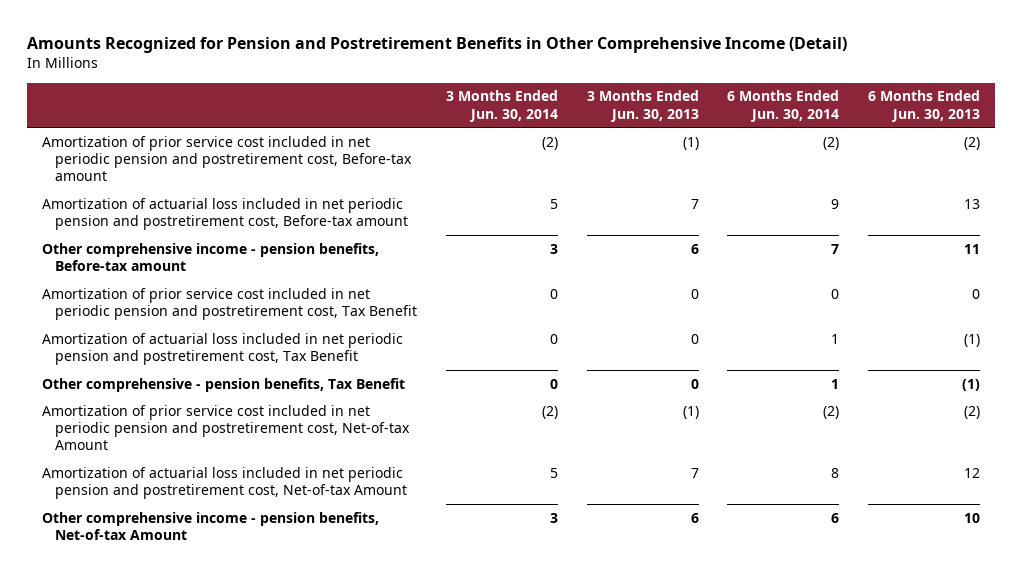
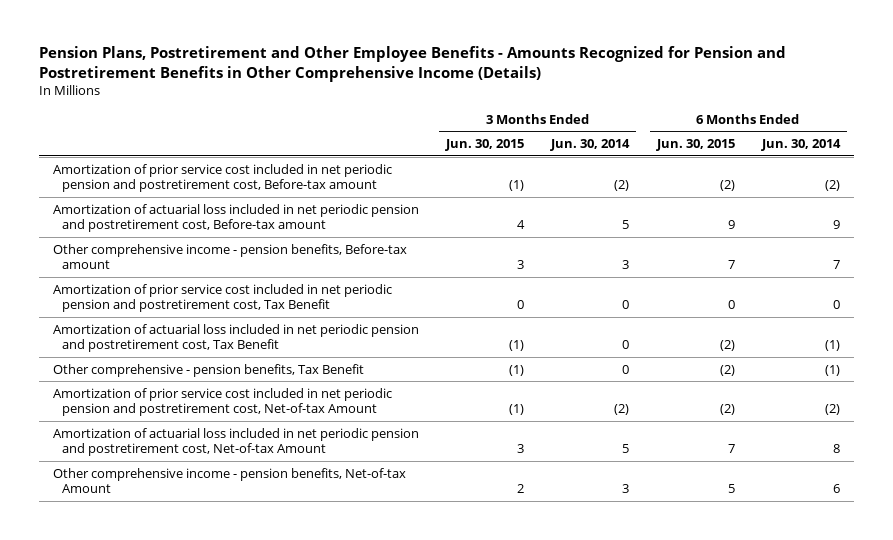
[27,37,848,54] Amounts Recognized for Pension and Postretirement Benefits in Other Comprehensive Income (Detail) -> [38,46,786,82] Pension Plans, Postretirement and Other Employee Benefits - Amounts Recognized for Pension and Postretirement Benefits in Other Comprehensive Income (Details)
[586,90,699,122] 3 Months Ended Jun. 30, 2013 -> none
[868,90,981,122] 6 Months Ended Jun. 30, 2013 -> none
none -> [444,139,524,152] Jun. 30, 2015
none -> [655,139,735,152] Jun. 30, 2015
[831,333,840,344] 1 -> [825,340,841,352] (1)
[831,378,840,389] 1 -> [825,364,841,376] (1)

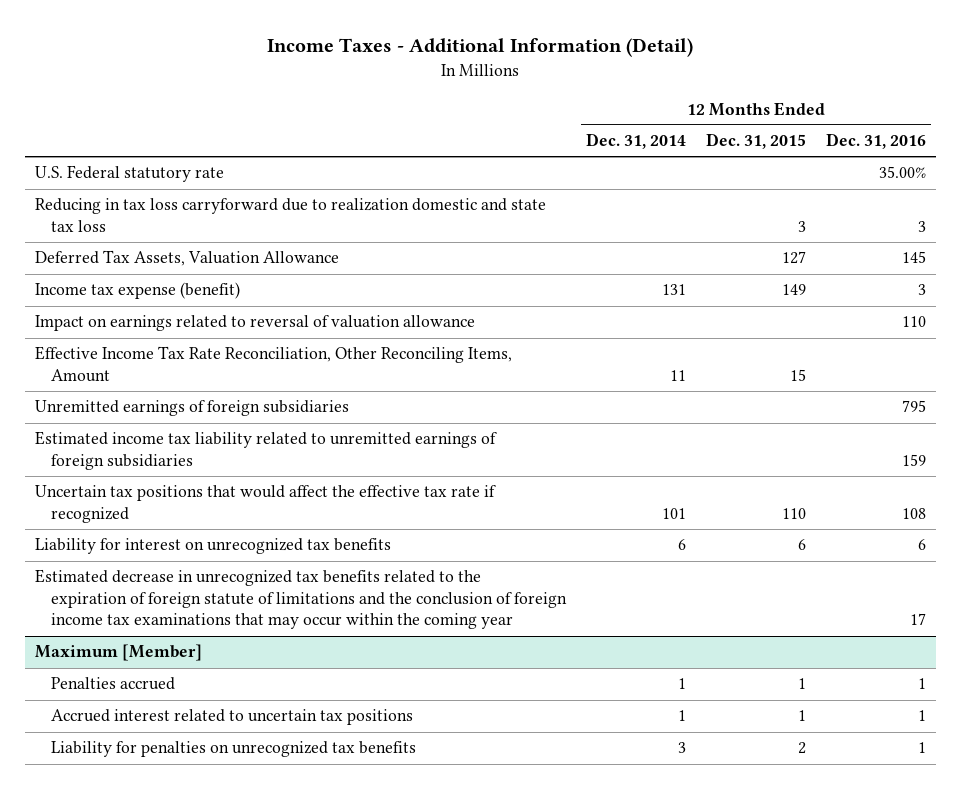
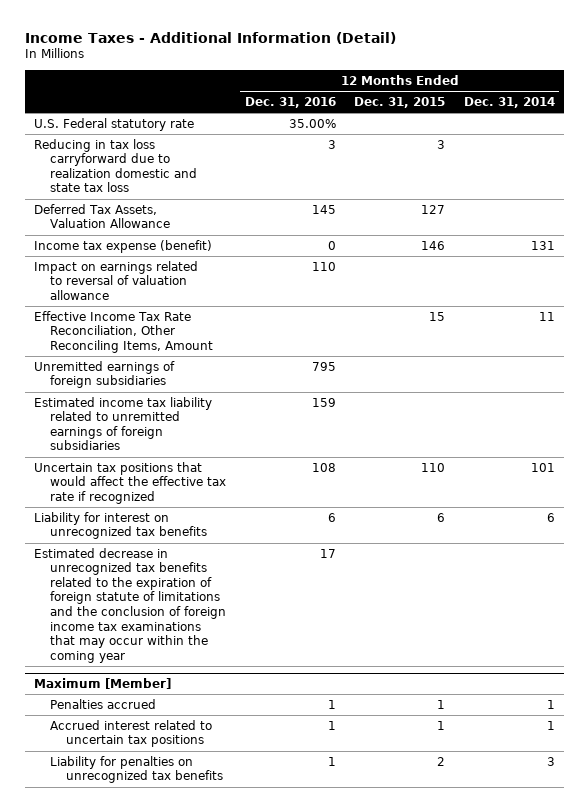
[781,284,806,296] 149 -> [421,240,446,250] 146
[917,284,926,296] 3 -> [327,240,336,250] 0

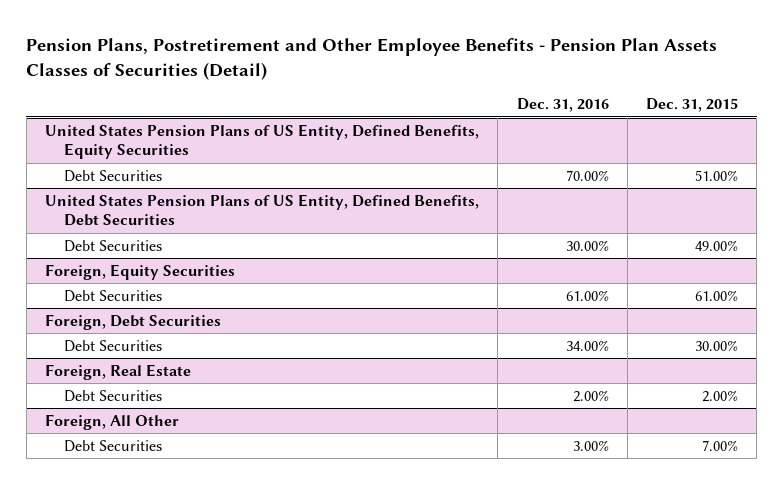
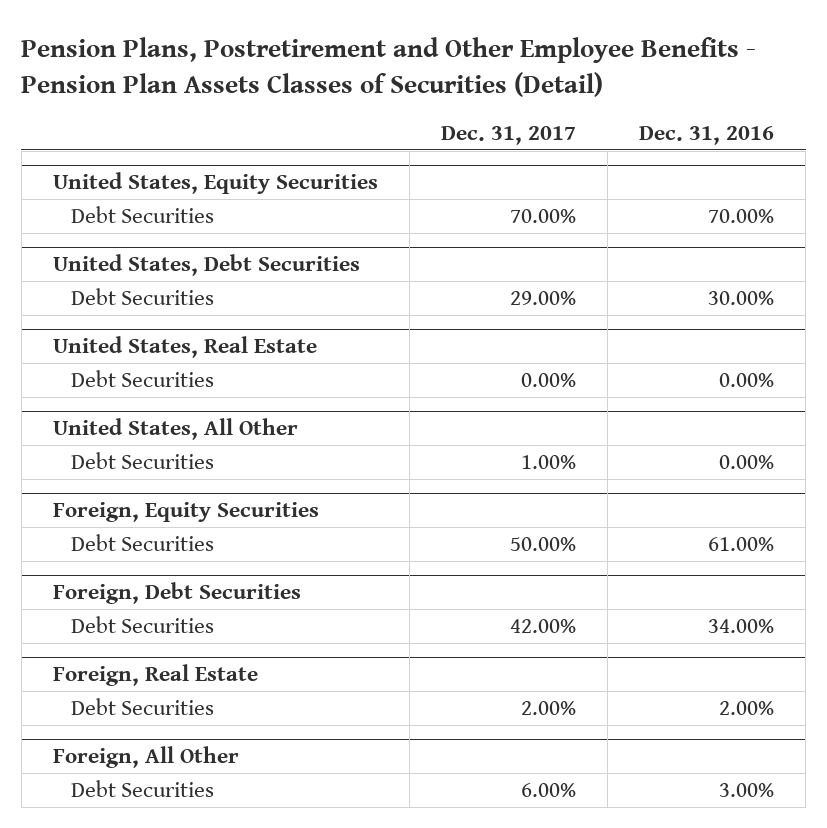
[645,98,738,113] Dec. 31, 2015 -> none
none -> [440,125,576,145] Dec. 31, 2017
[45,123,480,160] United States Pension Plans of US Entity, Defined Benefits, Equity Securities -> none
none -> [52,172,378,195] United States, Equity Securities
[45,193,480,227] United States Pension Plans of US Entity, Defined Benefits, Debt Securities -> none
none -> [52,254,360,277] United States, Debt Securities
none -> [52,336,317,359] United States, Real Estate
none -> [70,370,214,388] Debt Securities
none -> [52,418,298,441] United States, All Other
none -> [70,452,214,470] Debt Securities

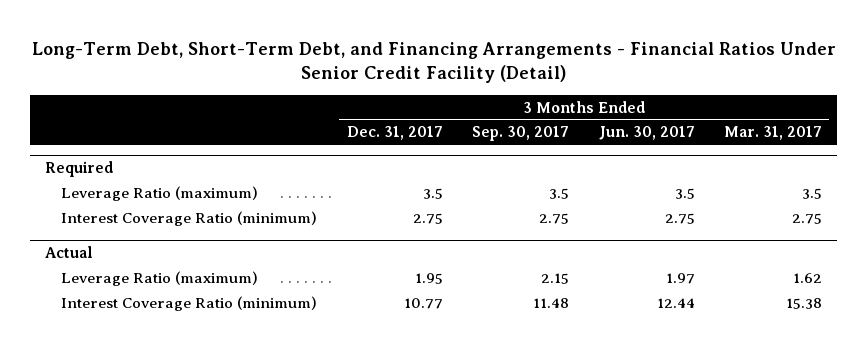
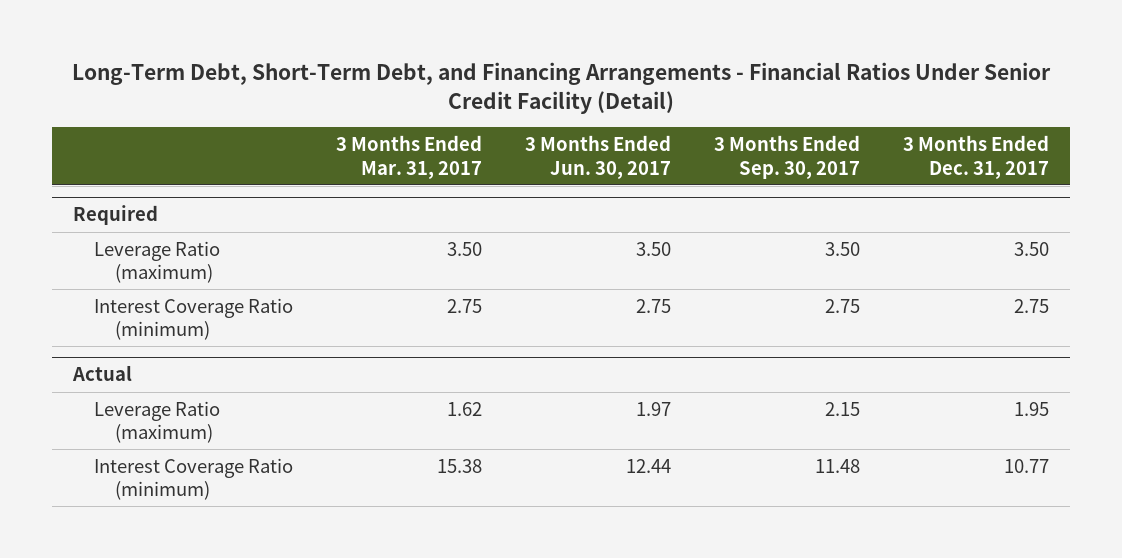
[422,187,443,199] 3.5 -> [1013,241,1049,256] 3.50
[549,187,570,199] 3.5 -> [824,241,860,256] 3.50
[674,187,695,199] 3.5 -> [635,241,671,256] 3.50
[802,187,823,199] 3.5 -> [446,241,482,256] 3.50

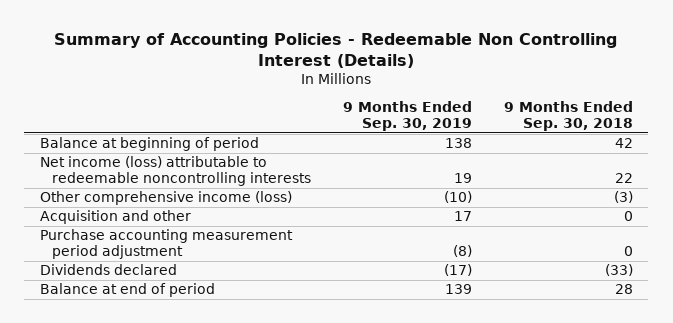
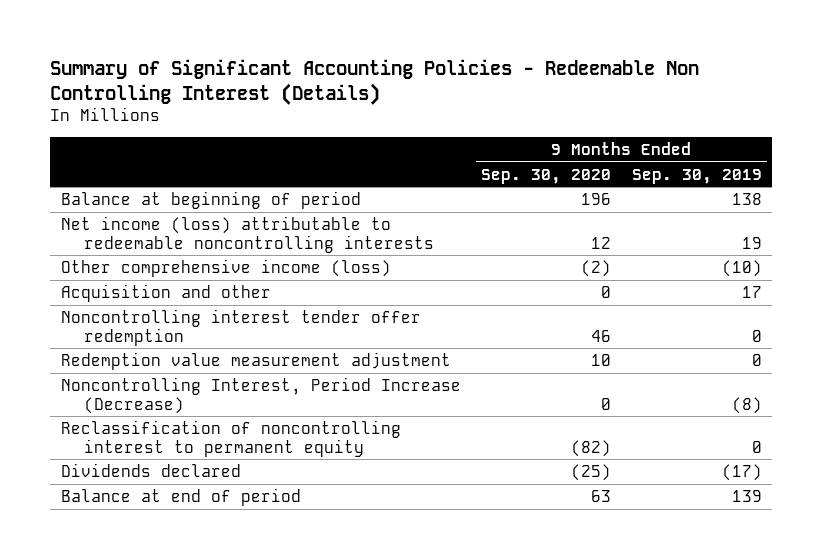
[54,33,618,69] Summary of Accounting Policies - Redeemable Non Controlling Interest (Details) -> [50,59,700,105] Summary of Significant Accounting Policies - Redeemable Non Controlling Interest (Details)
[503,101,633,132] 9 Months Ended Sep. 30, 2018 -> none
none -> [481,168,612,184] Sep. 30, 2020
none -> [60,308,421,346] Noncontrolling interest tender offer redemption
none -> [60,351,451,370] Redemption value measurement adjustment
[40,229,294,260] Purchase accounting measurement period adjustment -> [60,376,461,414] Noncontrolling Interest, Period Increase (Decrease)
none -> [60,419,401,457] Reclassification of noncontrolling interest to permanent equity

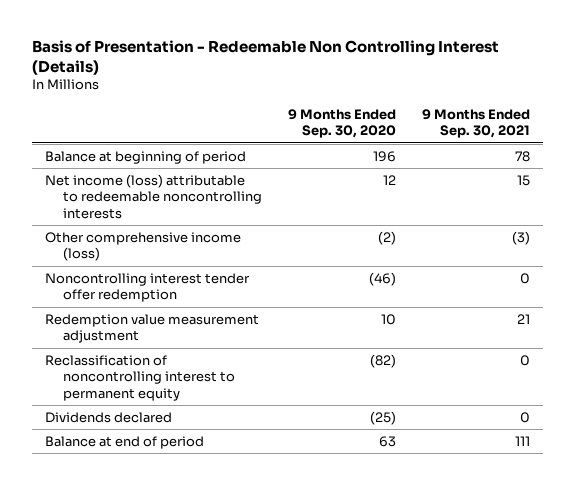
[50,59,700,105] Summary of Significant Accounting Policies - Redeemable Non Controlling Interest (Details) -> [31,39,499,75] Basis of Presentation - Redeemable Non Controlling Interest (Details)
[631,168,762,184] Sep. 30, 2019 -> none
none -> [422,109,531,139] 9 Months Ended Sep. 30, 2021
[60,283,271,302] Acquisition and other -> none
[591,329,612,342] 46 -> [369,271,397,286] (46)
[60,376,461,414] Noncontrolling Interest, Period Increase (Decrease) -> none

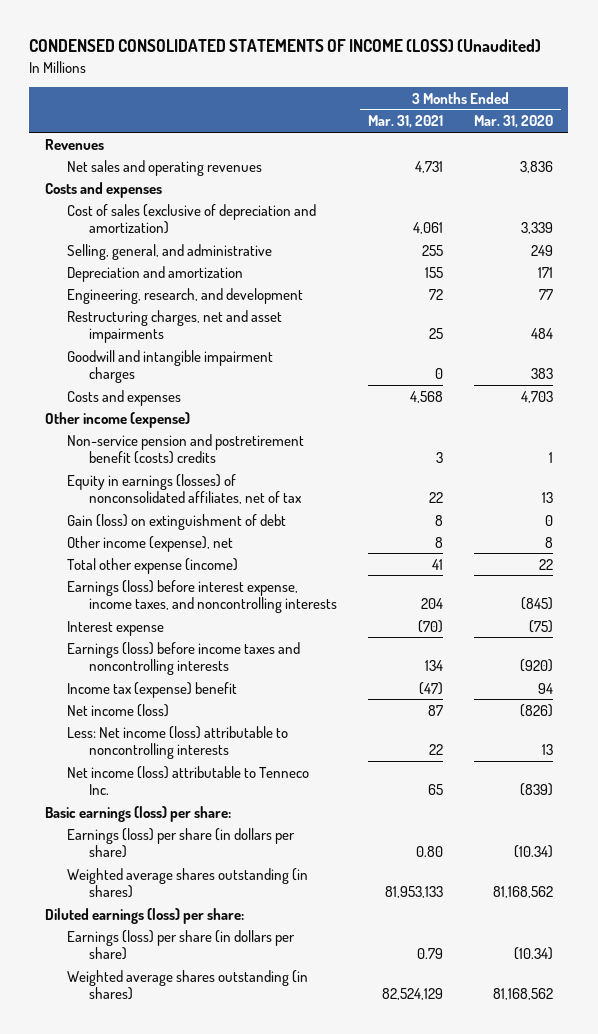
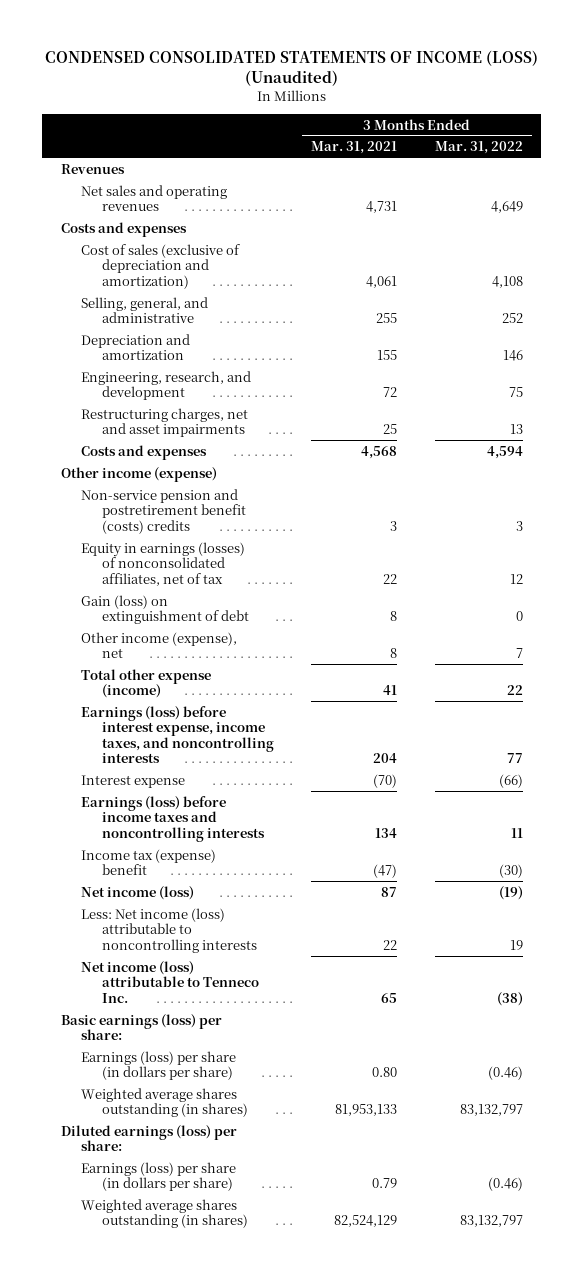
[474,115,554,129] Mar. 31, 2020 -> none
none -> [434,141,523,155] Mar. 31, 2022
[67,349,274,384] Goodwill and intangible impairment charges -> none

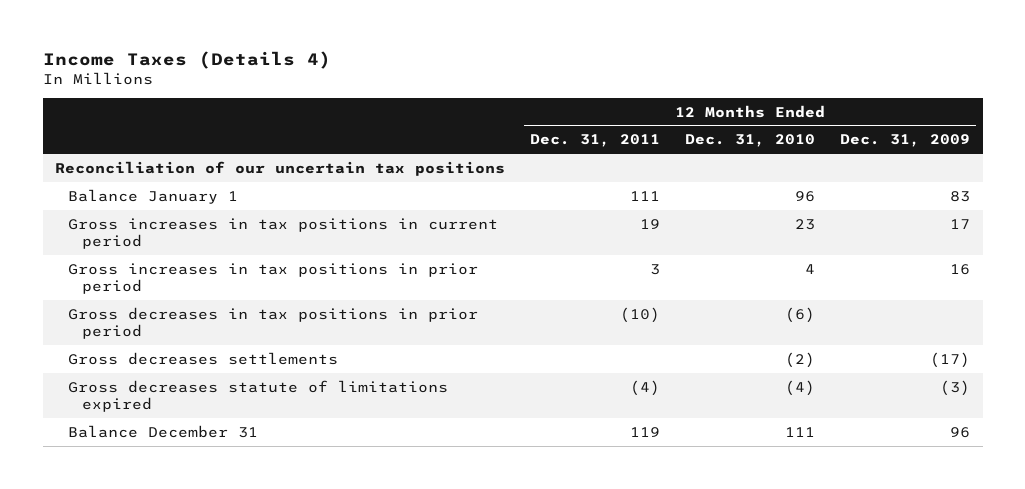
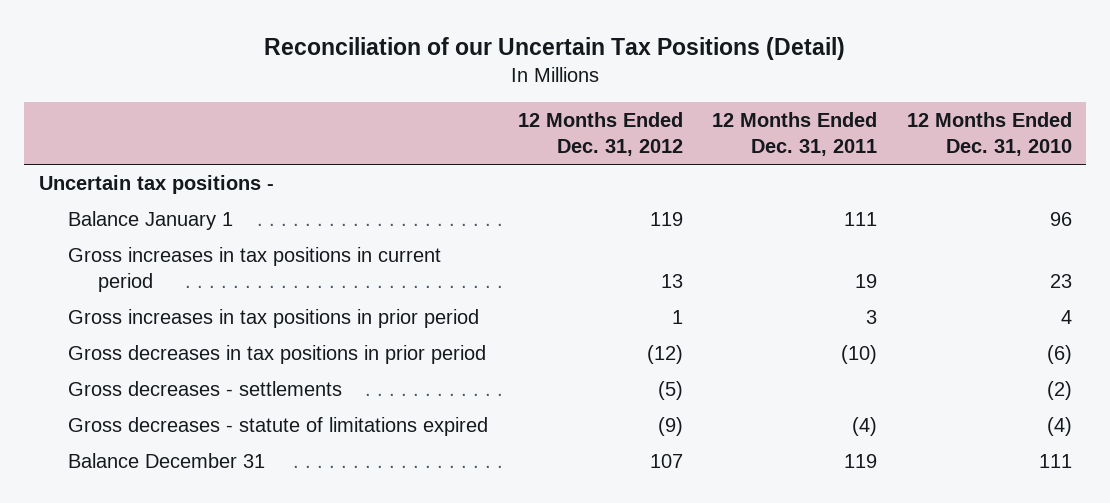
[42,50,331,69] Income Taxes (Details 4) -> [264,37,846,61] Reconciliation of our Uncertain Tax Positions (Detail)
[840,134,971,148] Dec. 31, 2009 -> none
none -> [517,112,683,157] 12 Months Ended Dec. 31, 2012
[55,160,506,176] Reconciliation of our uncertain tax positions -> [38,174,274,194] Uncertain tax positions -
[68,351,339,365] Gross decreases settlements -> [68,380,343,396] Gross decreases - settlements
[68,379,449,413] Gross decreases statute of limitations expired -> [68,416,489,436] Gross decreases - statute of limitations expired

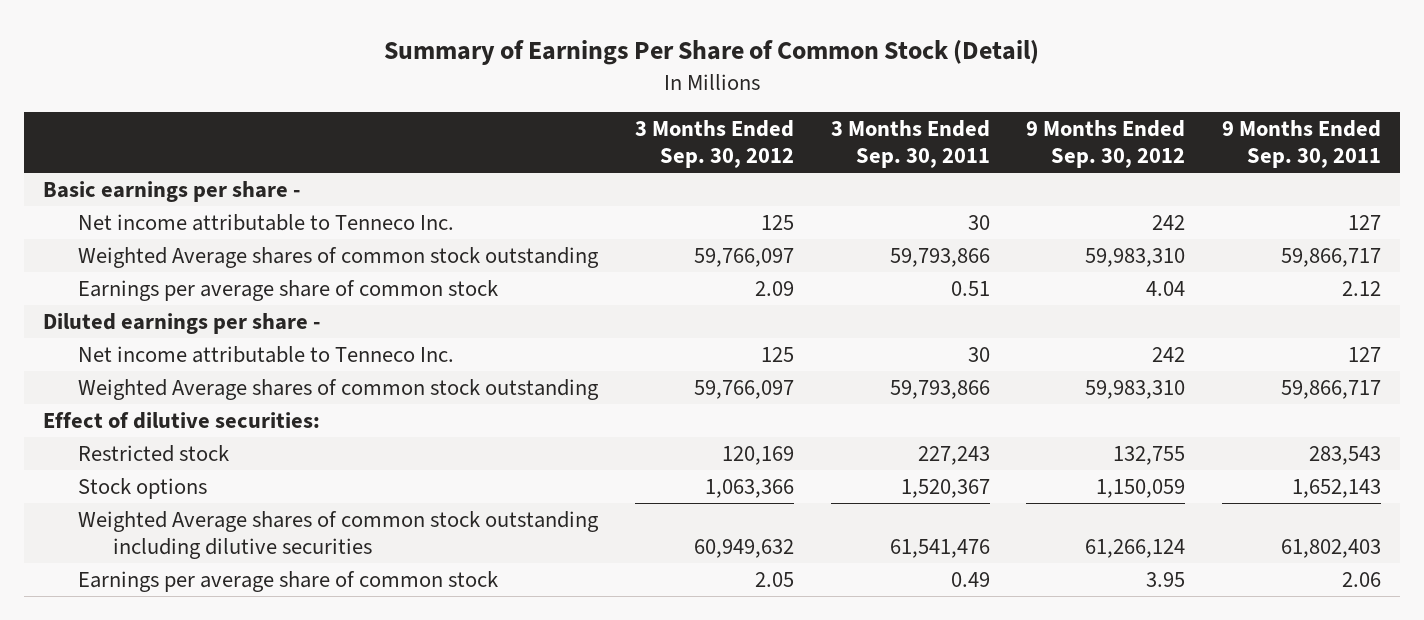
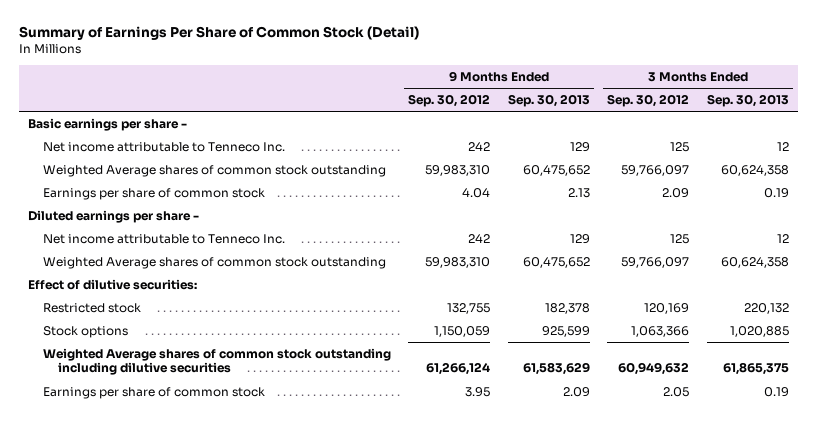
[830,120,990,169] 3 Months Ended Sep. 30, 2011 -> none
[1222,120,1382,169] 9 Months Ended Sep. 30, 2011 -> none
none -> [507,94,590,108] Sep. 30, 2013
none -> [706,94,789,108] Sep. 30, 2013
[77,279,498,301] Earnings per average share of common stock -> [42,187,265,200] Earnings per share of common stock
[77,570,498,592] Earnings per average share of common stock -> [42,386,265,399] Earnings per share of common stock

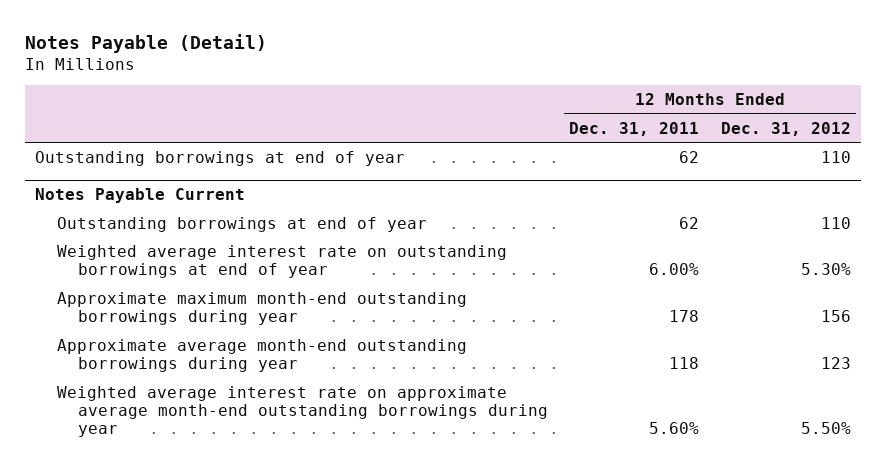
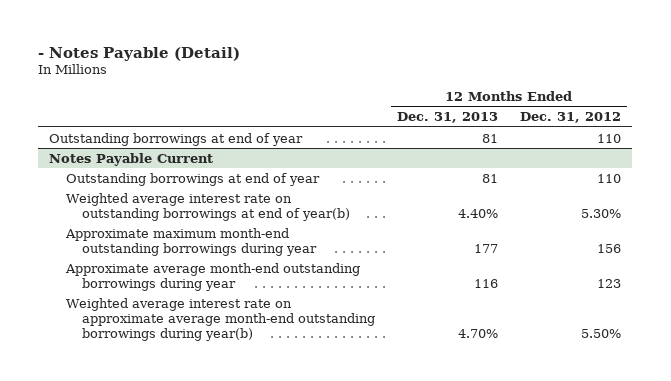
[24,33,267,53] Notes Payable (Detail) -> [38,46,241,61] - Notes Payable (Detail)
[569,121,700,136] Dec. 31, 2011 -> none
none -> [397,112,499,124] Dec. 31, 2013
[56,244,507,279] Weighted average interest rate on outstanding borrowings at end of year -> [65,192,350,221] Weighted average interest rate on outstanding borrowings at end of year(b)
[56,385,549,438] Weighted average interest rate on approximate average month-end outstanding borrowings during year -> [65,297,375,341] Weighted average interest rate on approximate average month-end outstanding borrowings during year(b)

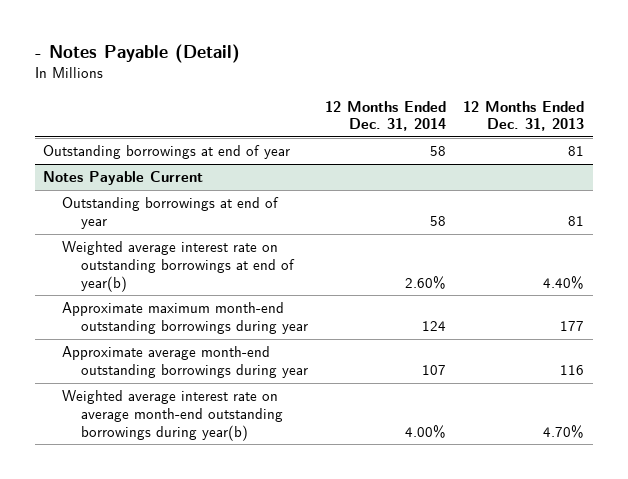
[520,112,622,124] Dec. 31, 2012 -> none
none -> [325,100,447,132] 12 Months Ended Dec. 31, 2014
[65,297,375,341] Weighted average interest rate on approximate average month-end outstanding borrowings during year(b) -> [62,390,284,441] Weighted average interest rate on average month-end outstanding borrowings during year(b)

